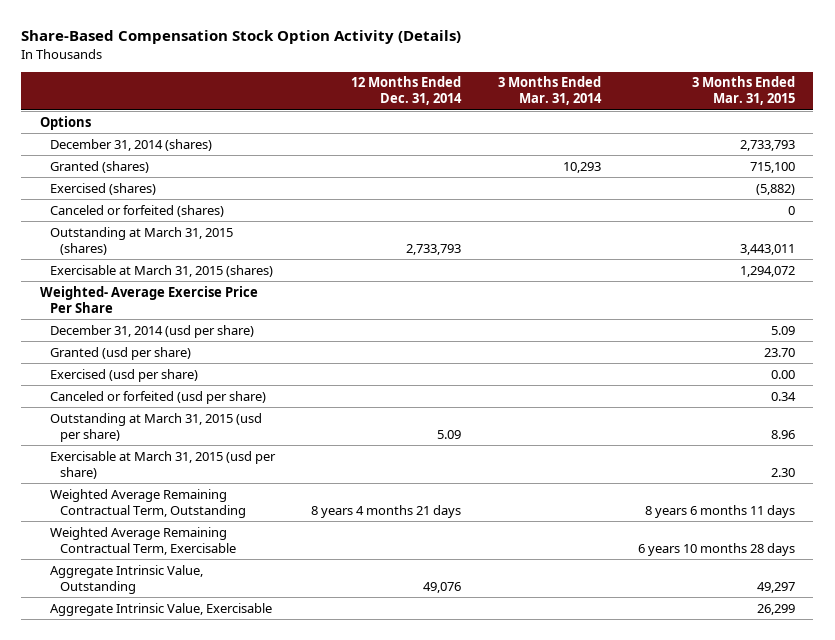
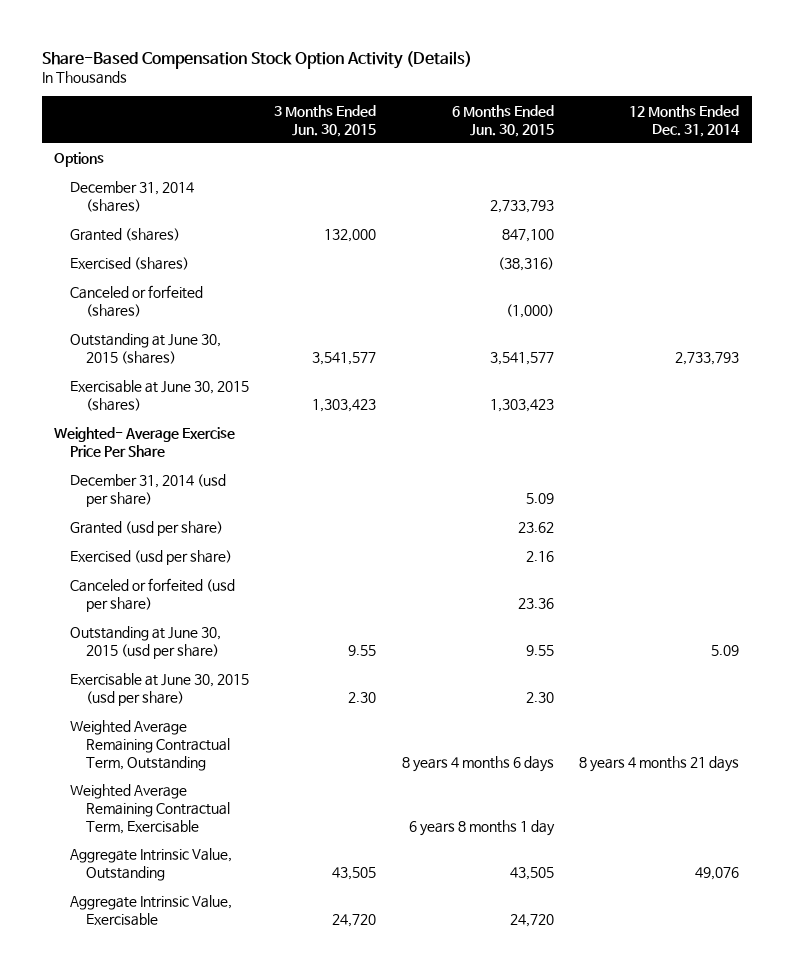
[498,76,603,106] 3 Months Ended Mar. 31, 2014 -> none
[692,76,796,106] 3 Months Ended Mar. 31, 2015 -> none
none -> [274,104,377,137] 3 Months Ended Jun. 30, 2015
none -> [451,104,554,137] 6 Months Ended Jun. 30, 2015
[49,226,233,255] Outstanding at March 31, 2015 (shares) -> [70,333,222,365] Outstanding at June 30, 2015 (shares)
[49,264,273,277] Exercisable at March 31, 2015 (shares) -> [70,380,250,412] Exercisable at June 30, 2015 (shares)
[49,412,262,442] Outstanding at March 31, 2015 (usd per share) -> [70,626,222,660] Outstanding at June 30, 2015 (usd per share)
[49,450,276,479] Exercisable at March 31, 2015 (usd per share) -> [70,673,250,707] Exercisable at June 30, 2015 (usd per share)

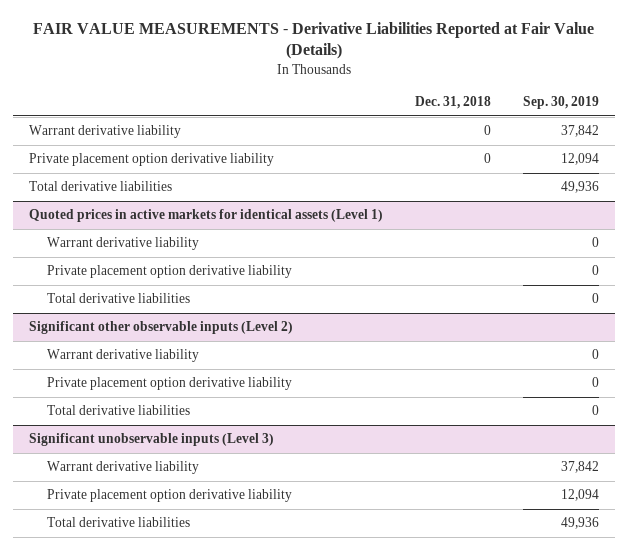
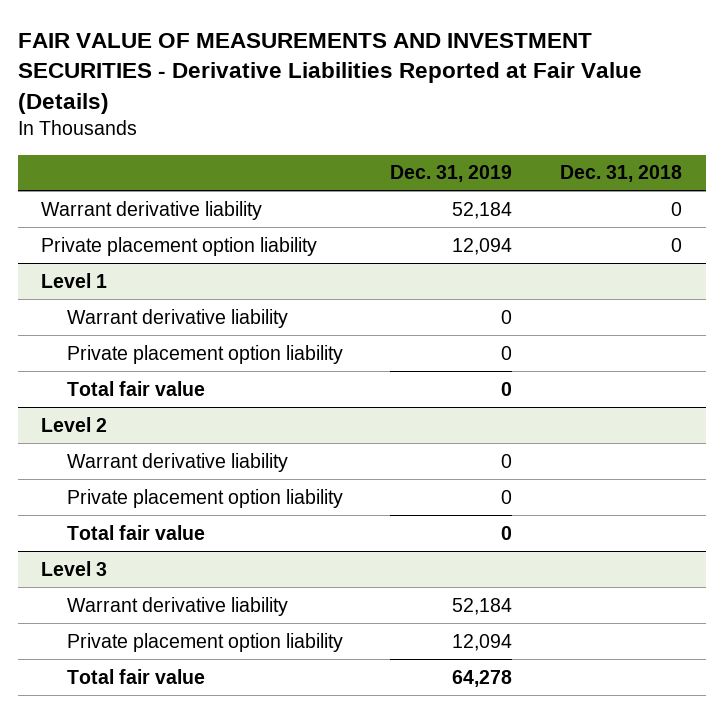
[32,21,594,60] FAIR VALUE MEASUREMENTS - Derivative Liabilities Reported at Fair Value (Details) -> [17,32,642,114] FAIR VALUE OF MEASUREMENTS AND INVESTMENT SECURITIES - Derivative Liabilities Reported at Fair Value (Details)
[522,95,599,109] Sep. 30, 2019 -> none
none -> [390,165,513,183] Dec. 31, 2019
[28,181,172,192] Total derivative liabilities -> none
[28,153,274,167] Private placement option derivative liability -> [41,236,318,256] Private placement option liability
[28,209,383,223] Quoted prices in active markets for identical assets (Level 1) -> [41,272,108,288] Level 1
[46,265,292,279] Private placement option derivative liability -> [66,344,343,364] Private placement option liability
[46,293,190,304] Total derivative liabilities -> [66,380,205,396] Total fair value
[28,321,293,335] Significant other observable inputs (Level 2) -> [41,416,108,432] Level 2
[46,377,292,391] Private placement option derivative liability -> [66,488,343,508] Private placement option liability
[46,405,190,416] Total derivative liabilities -> [66,524,205,540] Total fair value
[28,433,274,447] Significant unobservable inputs (Level 3) -> [41,560,108,576] Level 3
[46,489,292,503] Private placement option derivative liability -> [66,632,343,652] Private placement option liability
[46,517,190,528] Total derivative liabilities -> [66,668,205,684] Total fair value

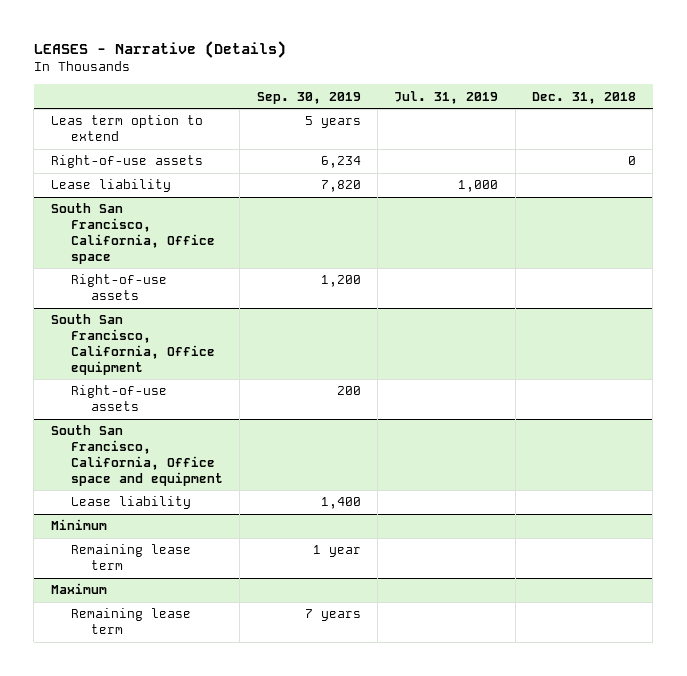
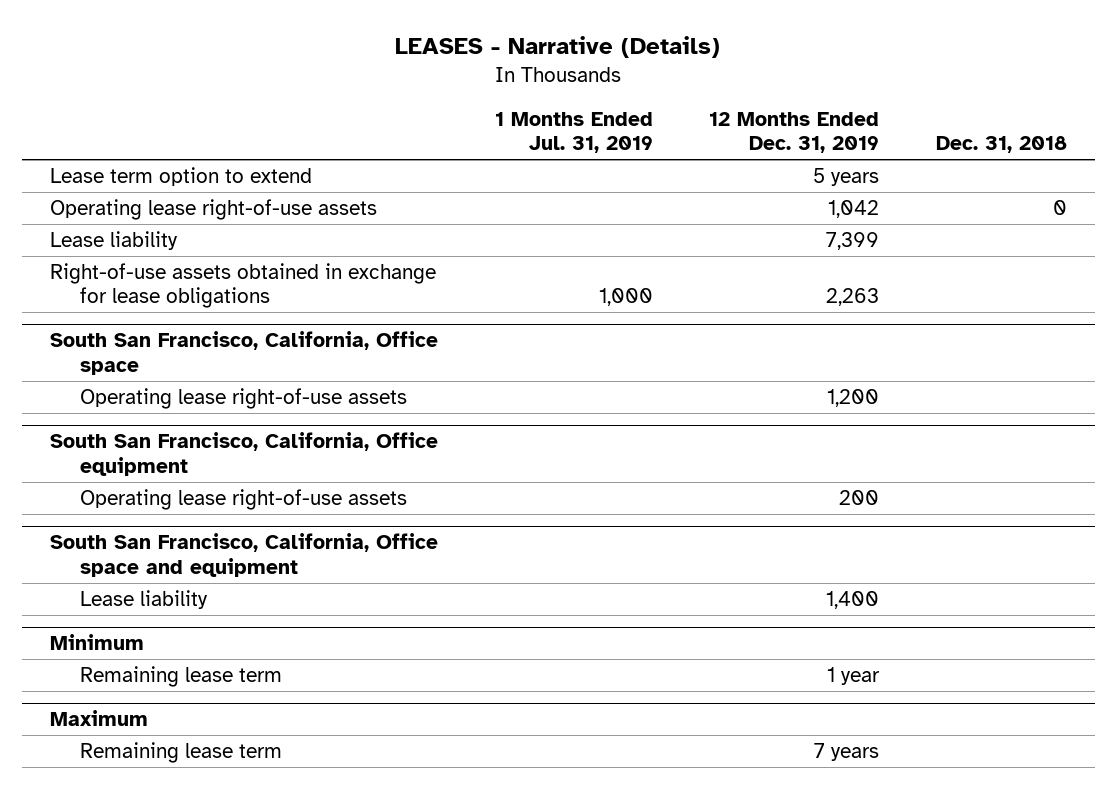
[256,91,361,104] Sep. 30, 2019 -> none
[394,90,499,104] Jul. 31, 2019 -> none
none -> [494,112,653,154] 1 Months Ended Jul. 31, 2019
none -> [709,112,880,154] 12 Months Ended Dec. 31, 2019
[50,115,203,142] Leas term option to extend -> [49,167,312,187] Lease term option to extend
[50,155,203,169] Right-of-use assets -> [49,199,377,221] Operating lease right-of-use assets
none -> [49,263,436,309] Right-of-use assets obtained in exchange for lease obligations
[71,274,168,301] Right-of-use assets -> [80,388,408,410] Operating lease right-of-use assets
[71,385,168,412] Right-of-use assets -> [80,489,408,511] Operating lease right-of-use assets

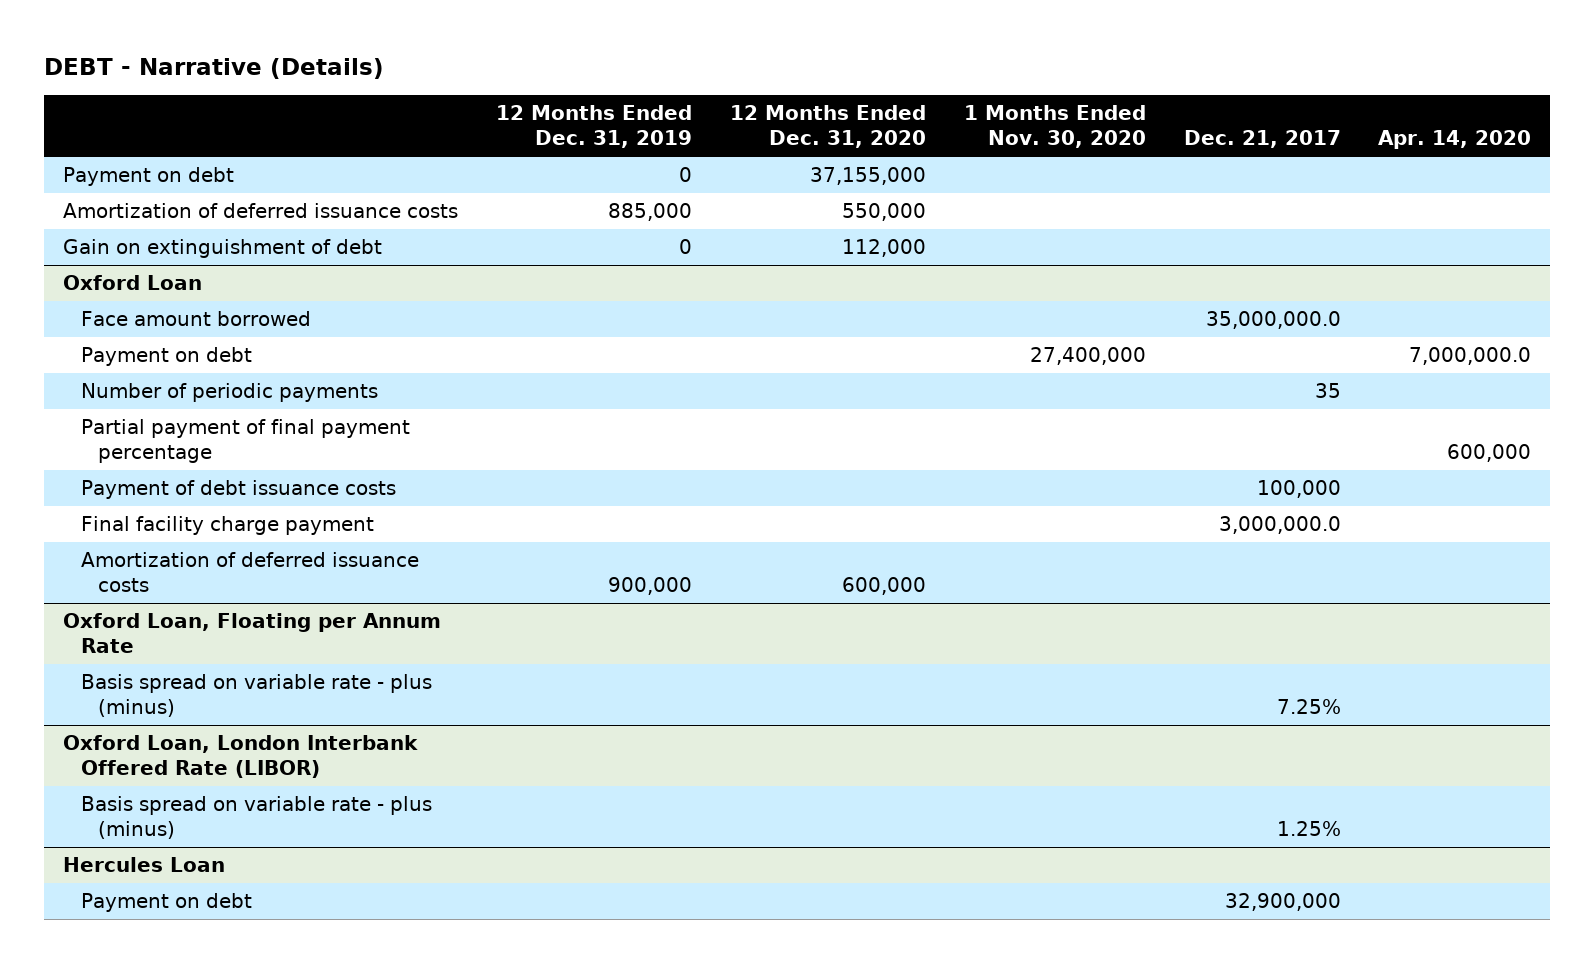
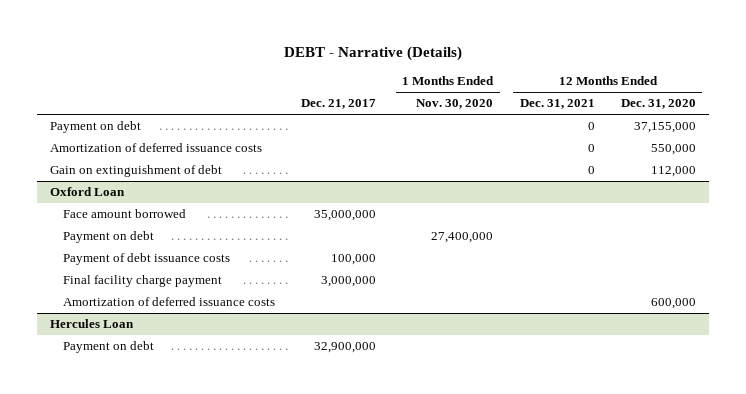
[496,105,693,149] 12 Months Ended Dec. 31, 2019 -> none
[1378,130,1532,150] Apr. 14, 2020 -> none
none -> [519,99,595,110] Dec. 31, 2021
[1205,311,1341,330] 35,000,000.0 -> [314,210,377,222] 35,000,000
[80,383,378,403] Number of periodic payments -> none
[80,419,410,464] Partial payment of final payment percentage -> none
[1218,516,1341,535] 3,000,000.0 -> [321,276,377,288] 3,000,000
[63,613,442,654] Oxford Loan, Floating per Annum Rate -> none
[80,674,432,718] Basis spread on variable rate - plus (minus) -> none
[63,735,419,779] Oxford Loan, London Interbank Offered Rate (LIBOR) -> none
[80,796,432,840] Basis spread on variable rate - plus (minus) -> none

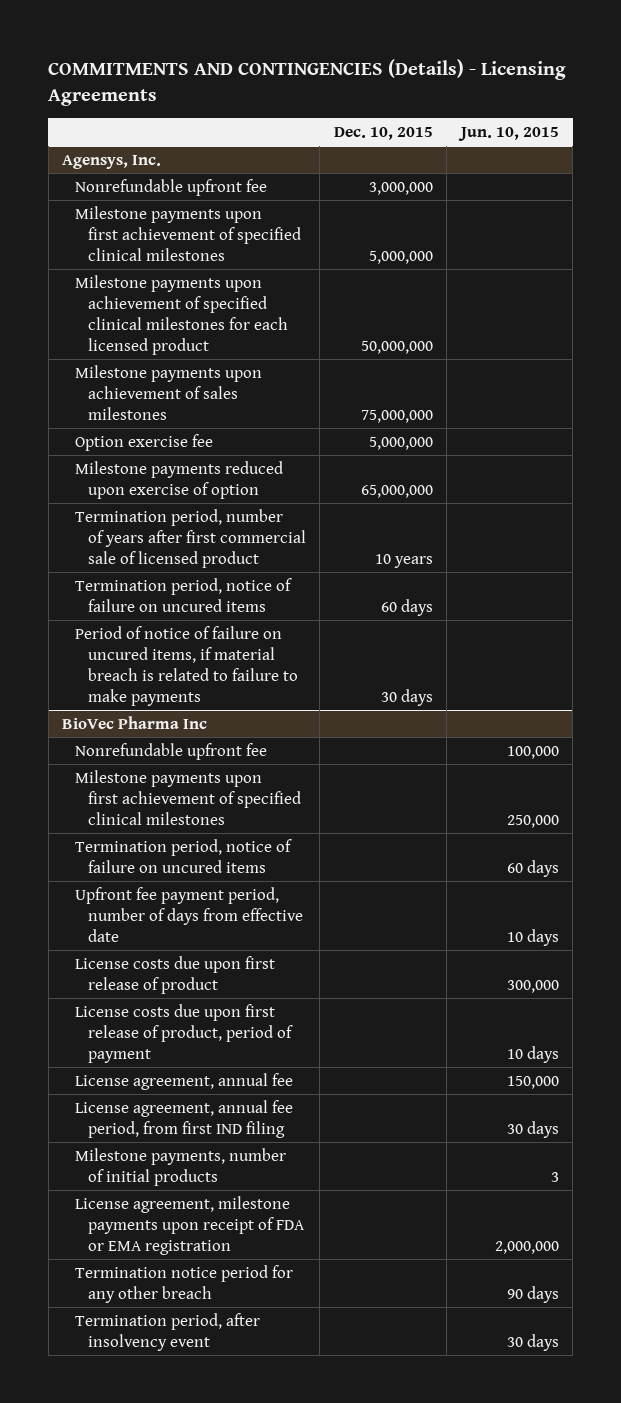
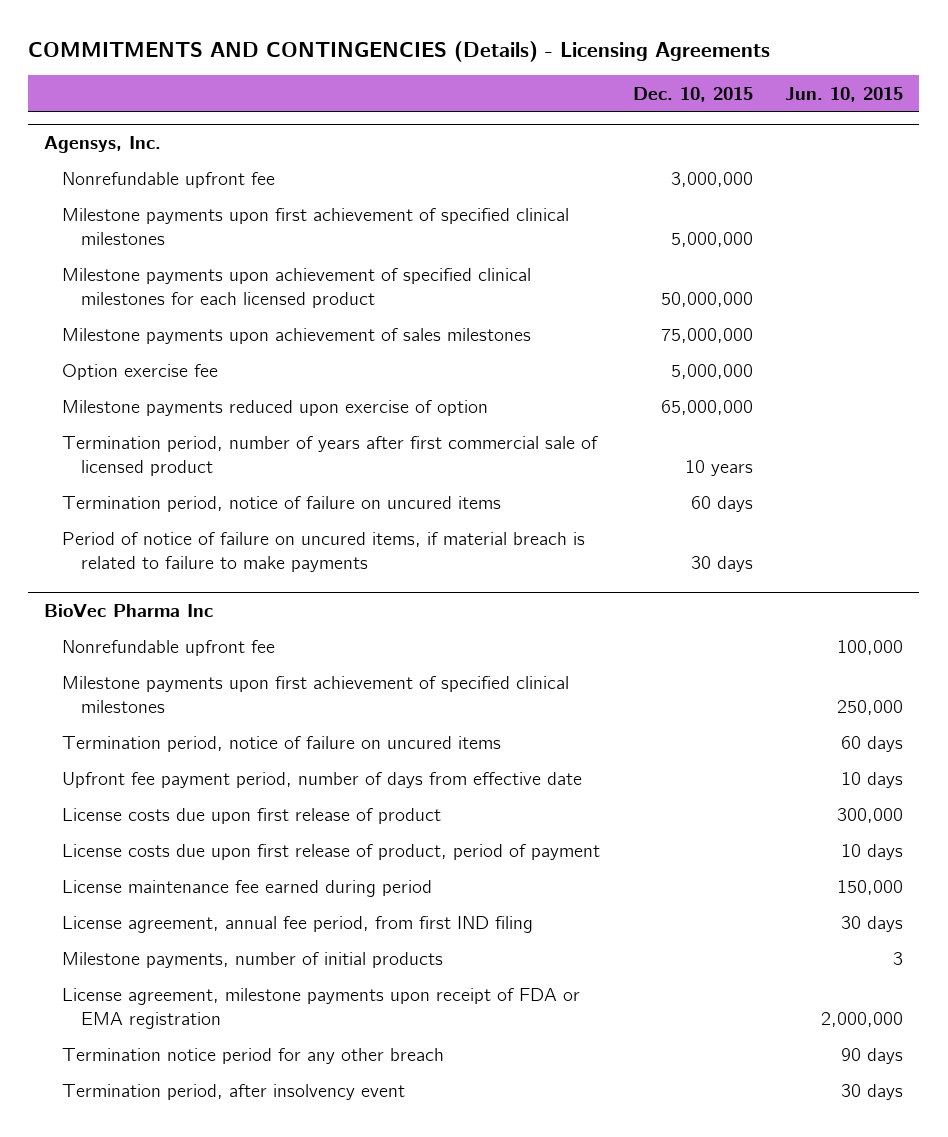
[75,1072,294,1090] License agreement, annual fee -> none
none -> [62,880,433,898] License maintenance fee earned during period

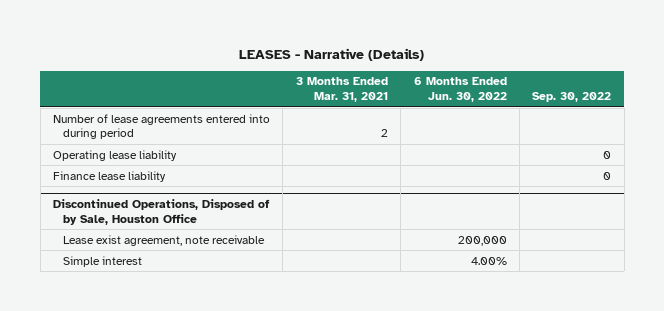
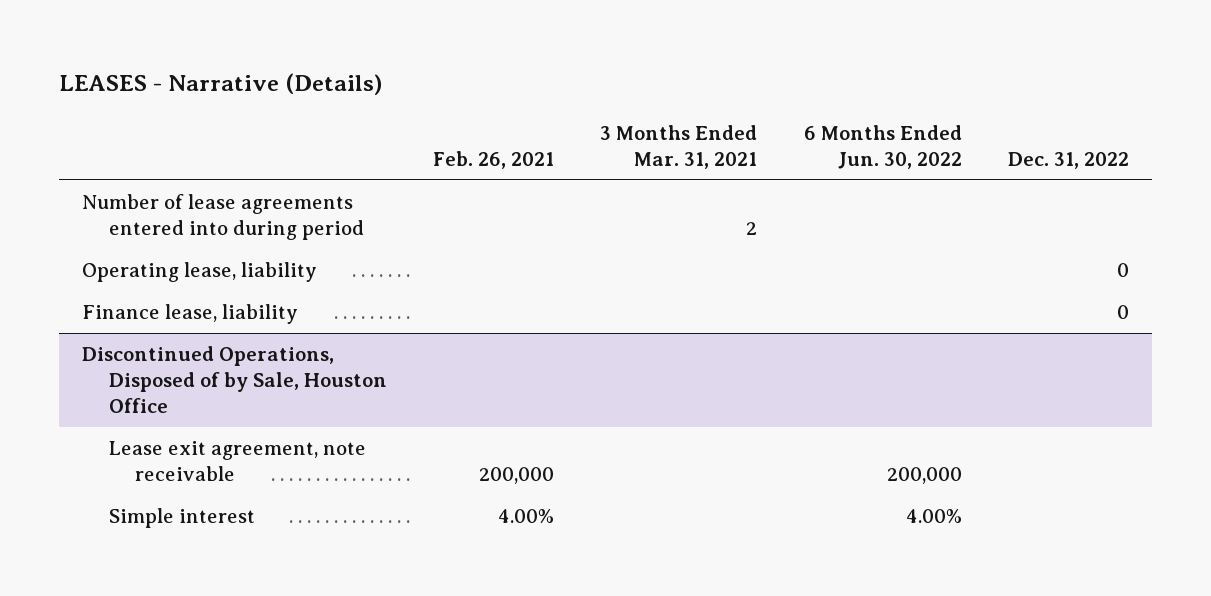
[532,91,612,102] Sep. 30, 2022 -> none
none -> [432,150,554,169] Feb. 26, 2021
none -> [1007,151,1129,169] Dec. 31, 2022
[53,149,178,161] Operating lease liability -> [81,262,317,283] Operating lease, liability
[53,170,167,182] Finance lease liability -> [81,304,298,325] Finance lease, liability
[63,234,266,246] Lease exist agreement, note receivable -> [108,441,366,482] Lease exit agreement, note receivable

